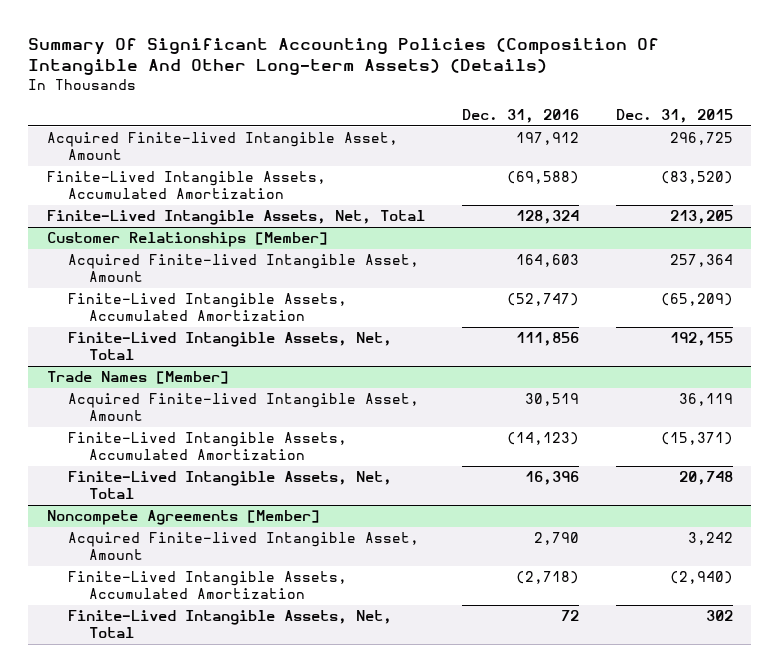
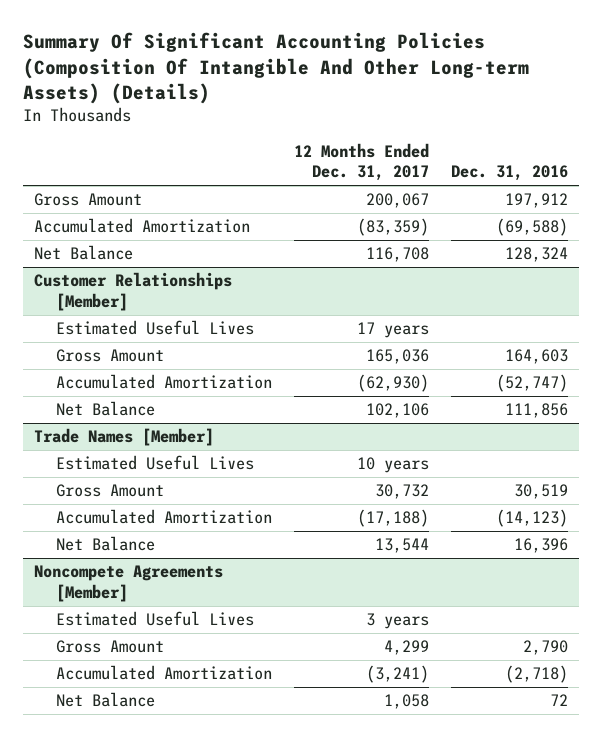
[615,109,733,124] Dec. 31, 2015 -> none
none -> [293,142,429,182] 12 Months Ended Dec. 31, 2017
[46,132,398,161] Acquired Finite-lived Intangible Asset, Amount -> [33,193,142,207] Gross Amount
[46,171,326,200] Finite-Lived Intangible Assets, Accumulated Amortization -> [33,218,250,234] Accumulated Amortization
[46,210,425,226] Finite-Lived Intangible Assets, Net, Total -> [33,245,133,261] Net Balance
none -> [56,320,255,336] Estimated Useful Lives
[67,254,419,283] Acquired Finite-lived Intangible Asset, Amount -> [56,349,165,363] Gross Amount
[67,293,347,322] Finite-Lived Intangible Assets, Accumulated Amortization -> [56,374,273,390] Accumulated Amortization
[67,332,392,361] Finite-Lived Intangible Assets, Net, Total -> [56,401,156,417] Net Balance
none -> [56,455,255,471] Estimated Useful Lives
[67,393,419,422] Acquired Finite-lived Intangible Asset, Amount -> [56,484,165,498] Gross Amount
[67,432,347,461] Finite-Lived Intangible Assets, Accumulated Amortization -> [56,509,273,525] Accumulated Amortization
[67,471,392,500] Finite-Lived Intangible Assets, Net, Total -> [56,536,156,552] Net Balance
none -> [56,611,255,627] Estimated Useful Lives
[67,532,419,561] Acquired Finite-lived Intangible Asset, Amount -> [56,640,165,654] Gross Amount
[67,571,347,600] Finite-Lived Intangible Assets, Accumulated Amortization -> [56,665,273,681] Accumulated Amortization
[67,610,392,639] Finite-Lived Intangible Assets, Net, Total -> [56,692,156,708] Net Balance

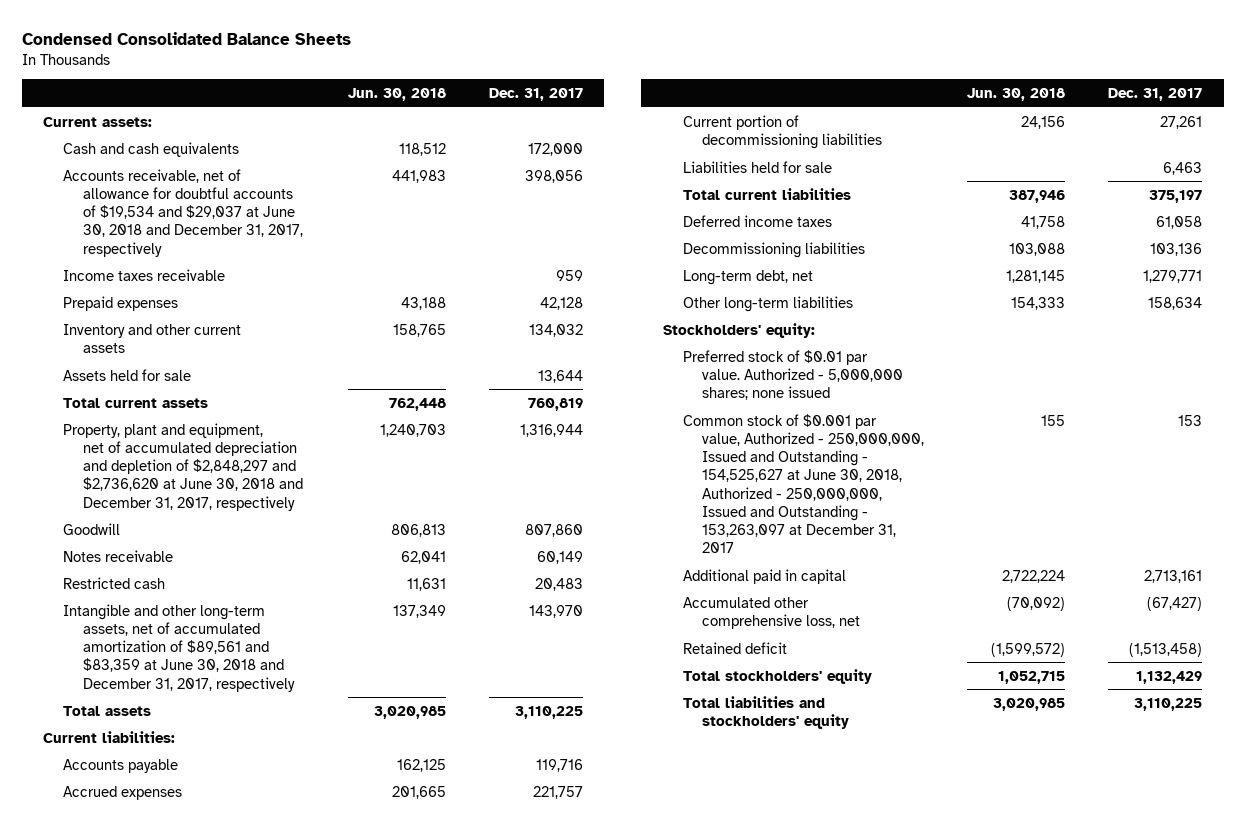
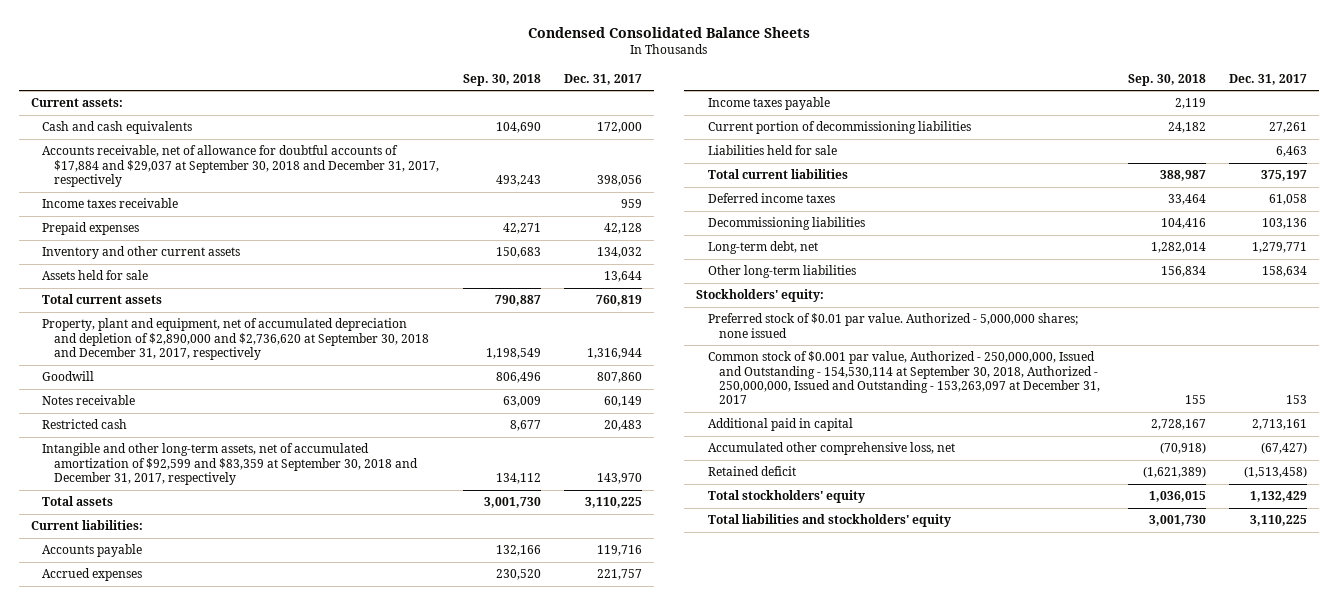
[347,88,446,102] Jun. 30, 2018 -> none
none -> [462,73,541,86] Sep. 30, 2018
[62,168,303,257] Accounts receivable, net of allowance for doubtful accounts of $19,534 and $29,037 at June 30, 2018 and December 31, 2017, respectively -> [42,145,439,188] Accounts receivable, net of allowance for doubtful accounts of $17,884 and $29,037 at September 30, 2018 and December 31, 2017, respectively
[62,422,303,511] Property, plant and equipment, net of accumulated depreciation and depletion of $2,848,297 and $2,736,620 at June 30, 2018 and December 31, 2017, respectively -> [42,318,429,361] Property, plant and equipment, net of accumulated depreciation and depletion of $2,890,000 and $2,736,620 at September 30, 2018 and December 31, 2017, respectively
[62,603,295,692] Intangible and other long-term assets, net of accumulated amortization of $89,561 and $83,359 at June 30, 2018 and December 31, 2017, respectively -> [42,443,418,486] Intangible and other long-term assets, net of accumulated amortization of $92,599 and $83,359 at September 30, 2018 and December 31, 2017, respectively
none -> [707,97,830,111] Income taxes payable
[682,413,925,554] Common stock of $0.001 par value, Authorized - 250,000,000, Issued and Outstanding - 154,525,627 at June 30, 2018, Authorized - 250,000,000, Issued and Outstanding - 153,263,097 at December 31, 2017 -> [707,351,1100,405] Common stock of $0.001 par value, Authorized - 250,000,000, Issued and Outstanding - 154,530,114 at September 30, 2018, Authorized - 250,000,000, Issued and Outstanding - 153,263,097 at December 31, 2017

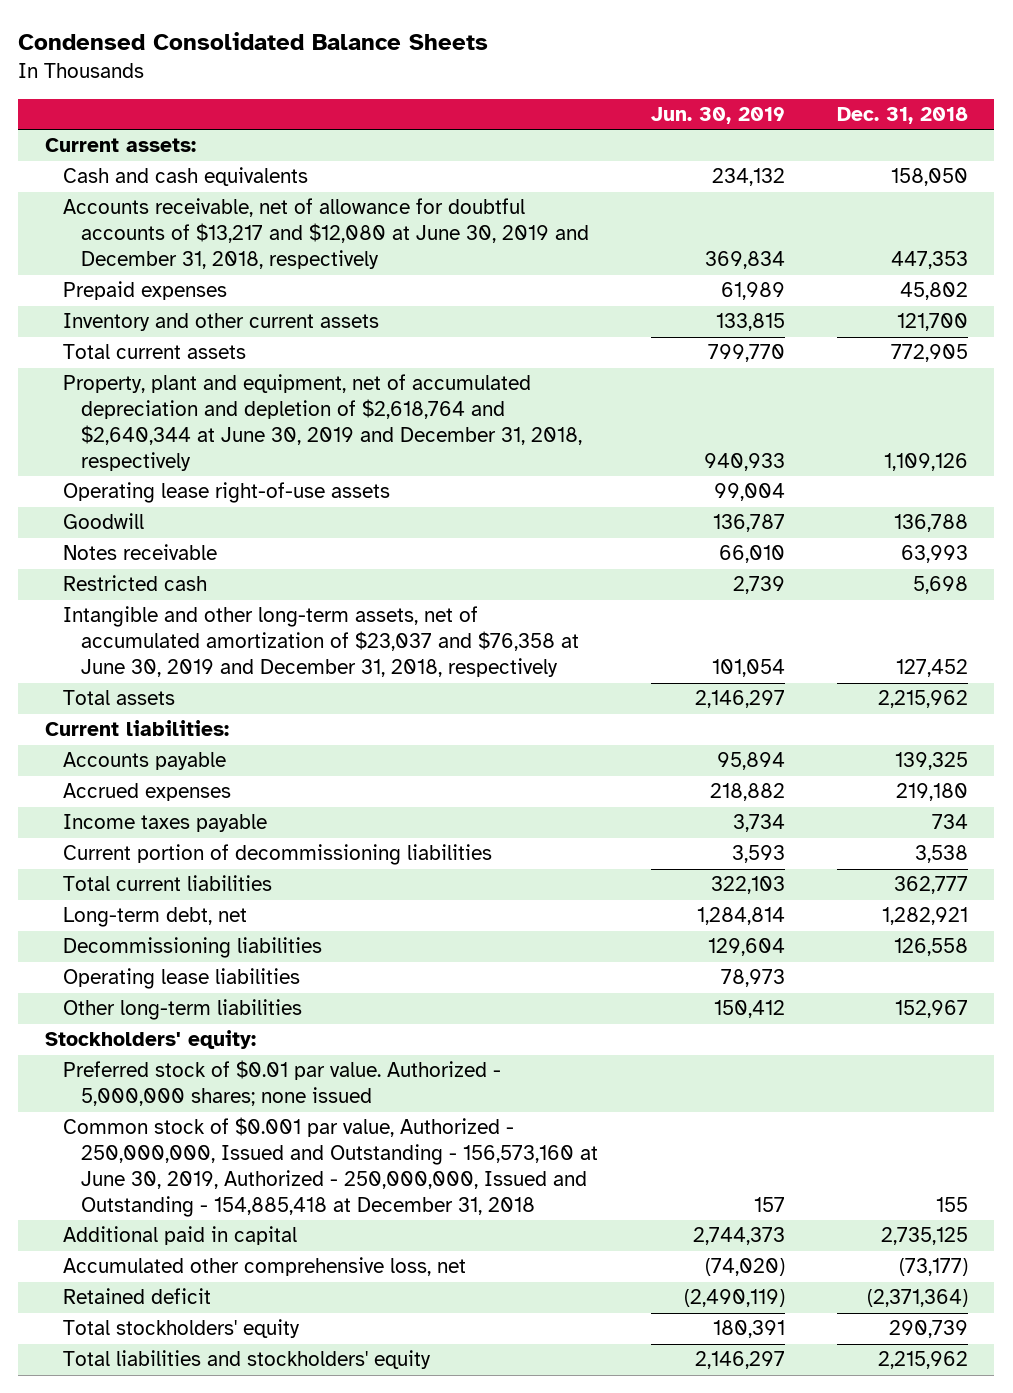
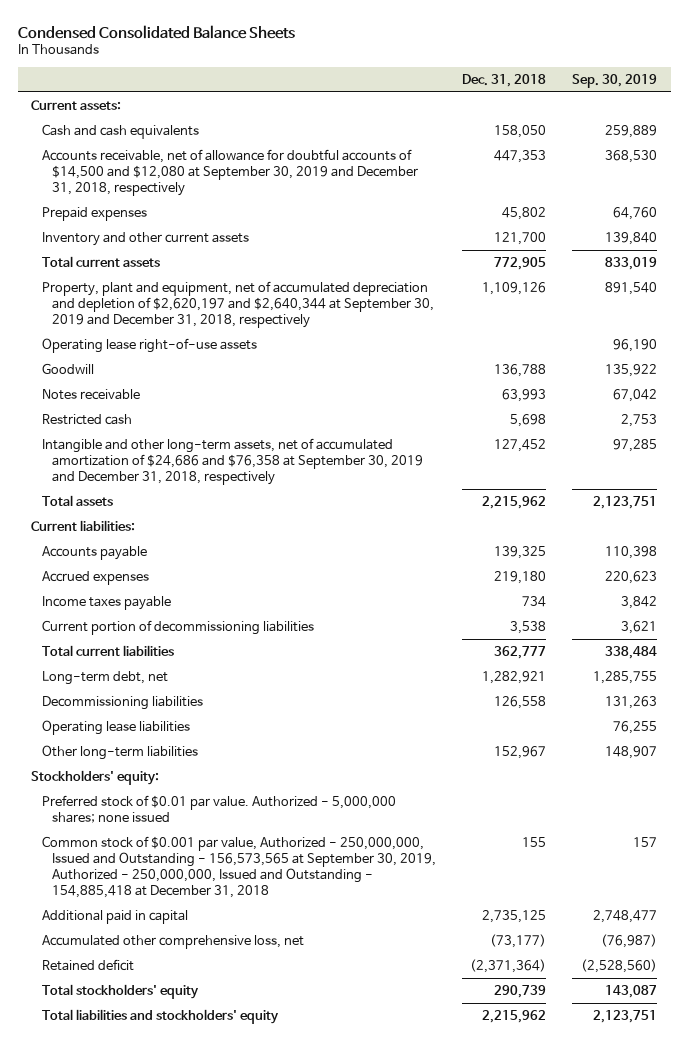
[650,107,785,125] Jun. 30, 2019 -> none
none -> [572,73,658,88] Sep. 30, 2019
[62,198,590,270] Accounts receivable, net of allowance for doubtful accounts of $13,217 and $12,080 at June 30, 2019 and December 31, 2018, respectively -> [41,148,418,197] Accounts receivable, net of allowance for doubtful accounts of $14,500 and $12,080 at September 30, 2019 and December 31, 2018, respectively
[62,374,583,472] Property, plant and equipment, net of accumulated depreciation and depletion of $2,618,764 and $2,640,344 at June 30, 2019 and December 31, 2018, respectively -> [41,280,434,329] Property, plant and equipment, net of accumulated depreciation and depletion of $2,620,197 and $2,640,344 at September 30, 2019 and December 31, 2018, respectively
[62,606,580,678] Intangible and other long-term assets, net of accumulated amortization of $23,037 and $76,358 at June 30, 2019 and December 31, 2018, respectively -> [41,437,423,486] Intangible and other long-term assets, net of accumulated amortization of $24,686 and $76,358 at September 30, 2019 and December 31, 2018, respectively
[62,1117,599,1218] Common stock of $0.001 par value, Authorized - 250,000,000, Issued and Outstanding - 156,573,160 at June 30, 2019, Authorized - 250,000,000, Issued and Outstanding - 154,885,418 at December 31, 2018 -> [41,835,436,899] Common stock of $0.001 par value, Authorized - 250,000,000, Issued and Outstanding - 156,573,565 at September 30, 2019, Authorized - 250,000,000, Issued and Outstanding - 154,885,418 at December 31, 2018

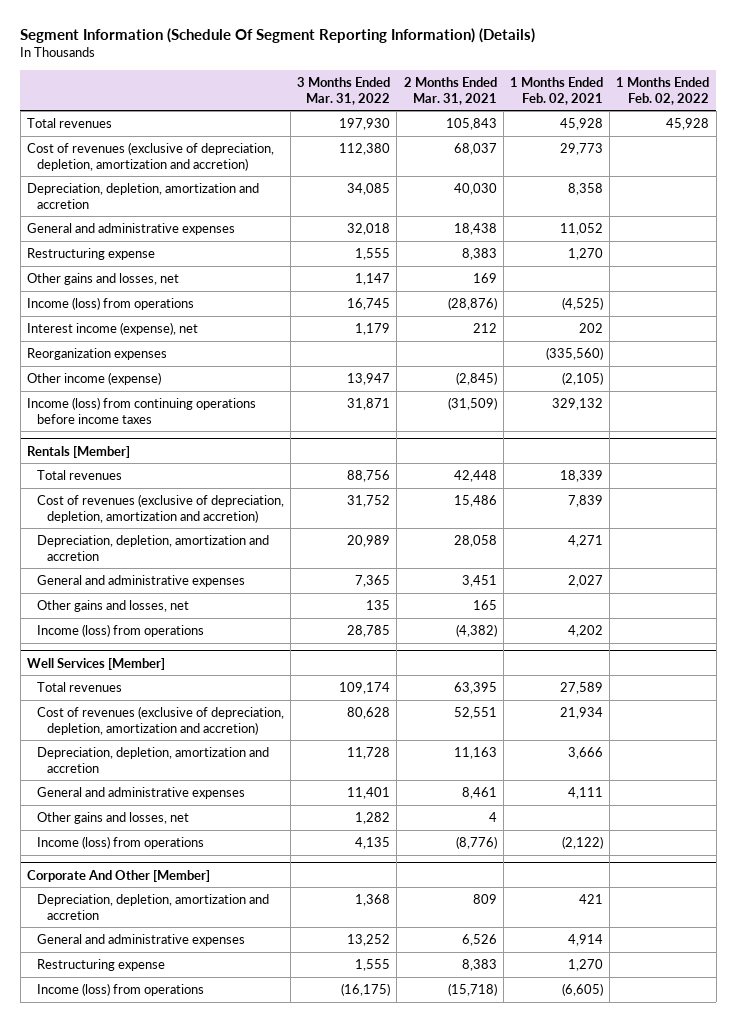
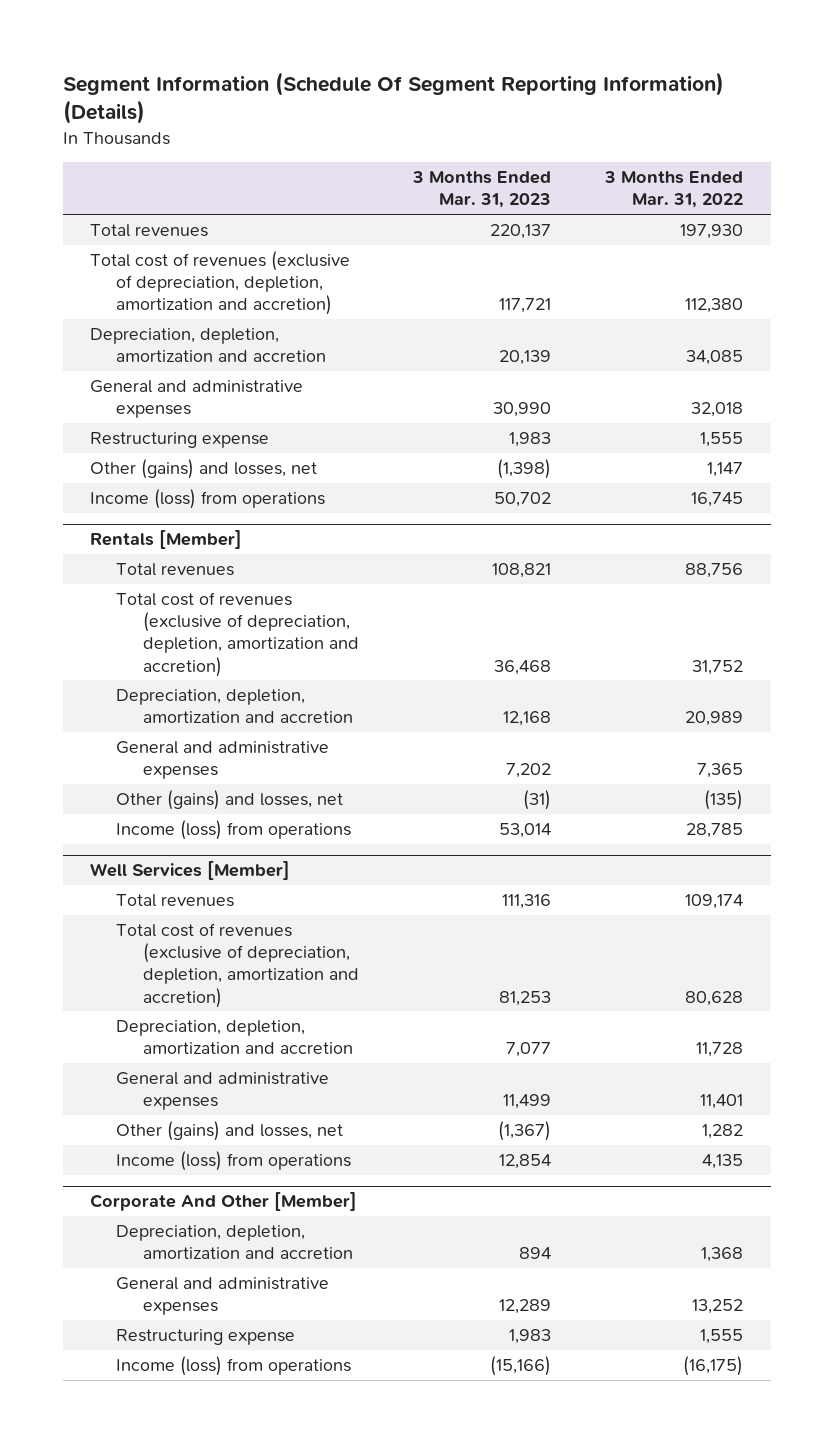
[403,76,497,105] 2 Months Ended Mar. 31, 2021 -> none
[510,76,604,105] 1 Months Ended Feb. 02, 2021 -> none
[616,76,710,105] 1 Months Ended Feb. 02, 2022 -> none
none -> [412,171,552,209] 3 Months Ended Mar. 31, 2023
[27,141,275,171] Cost of revenues (exclusive of depreciation, depletion, amortization and accretion) -> [89,251,350,316] Total cost of revenues (exclusive of depreciation, depletion, amortization and accretion)
[27,272,180,285] Other gains and losses, net -> [89,459,317,480] Other (gains) and losses, net
[27,321,199,335] Interest income (expense), net -> none
[27,347,168,360] Reorganization expenses -> none
[27,371,162,385] Other income (expense) -> none
[27,396,257,424] Income (loss) from continuing operations before income taxes -> none
[36,493,284,523] Cost of revenues (exclusive of depreciation, depletion, amortization and accretion) -> [116,592,359,677] Total cost of revenues (exclusive of depreciation, depletion, amortization and accretion)
[36,599,189,612] Other gains and losses, net -> [116,790,344,811] Other (gains) and losses, net
[366,599,391,610] 135 -> [704,790,744,811] (135)
[36,705,284,735] Cost of revenues (exclusive of depreciation, depletion, amortization and accretion) -> [116,923,359,1008] Total cost of revenues (exclusive of depreciation, depletion, amortization and accretion)
[36,811,189,824] Other gains and losses, net -> [116,1121,344,1142] Other (gains) and losses, net

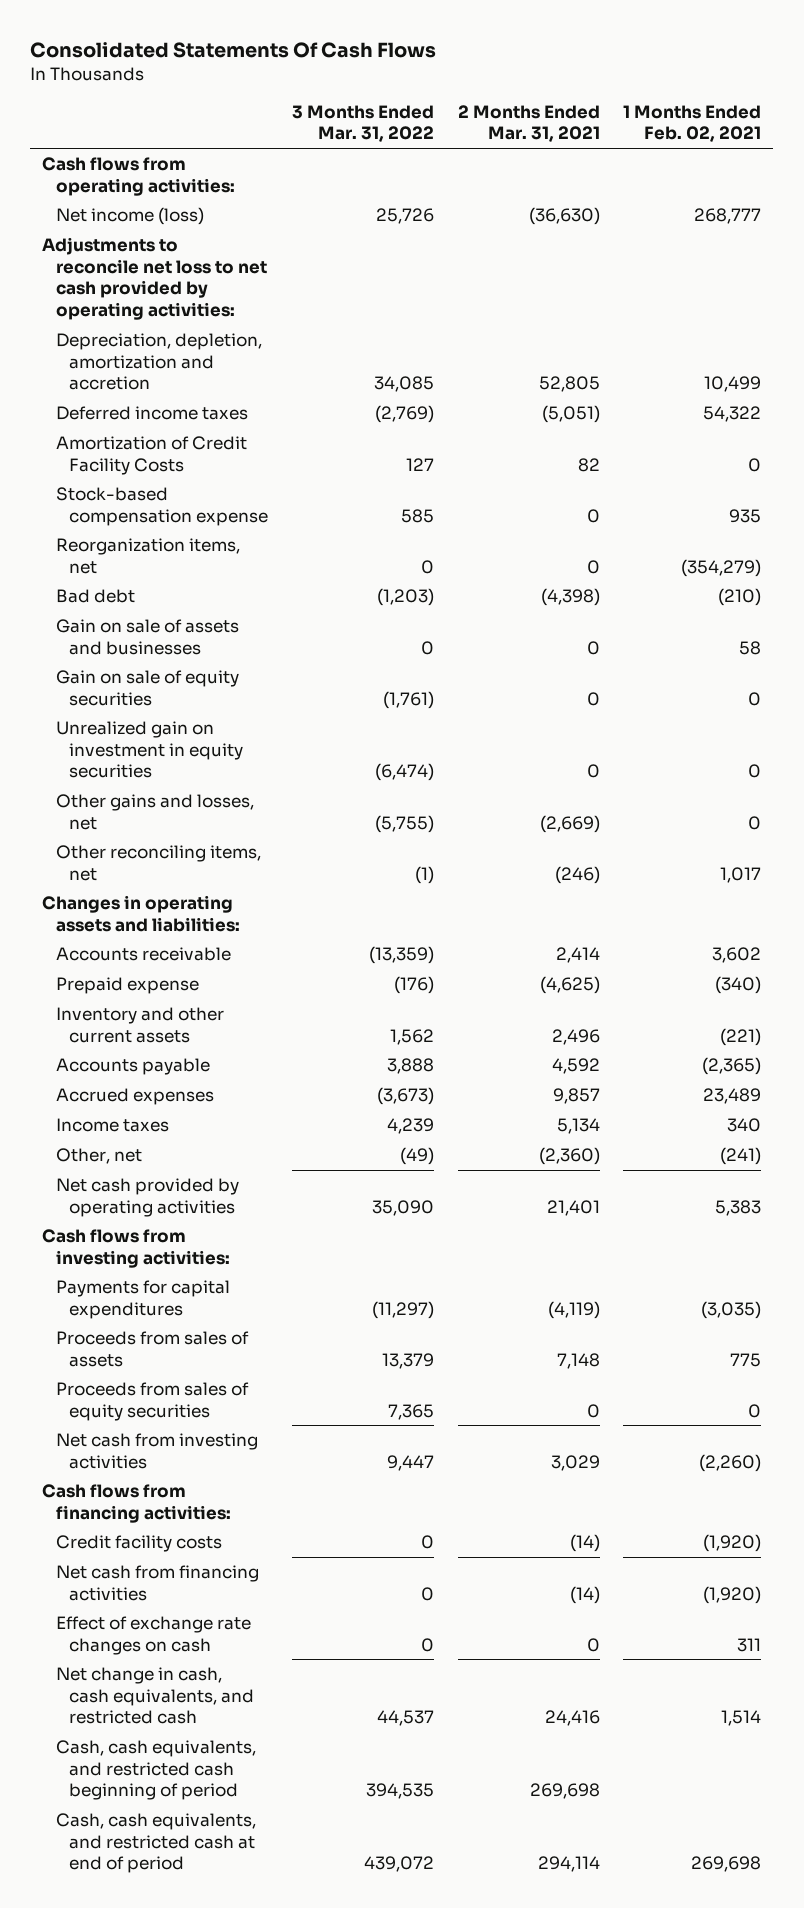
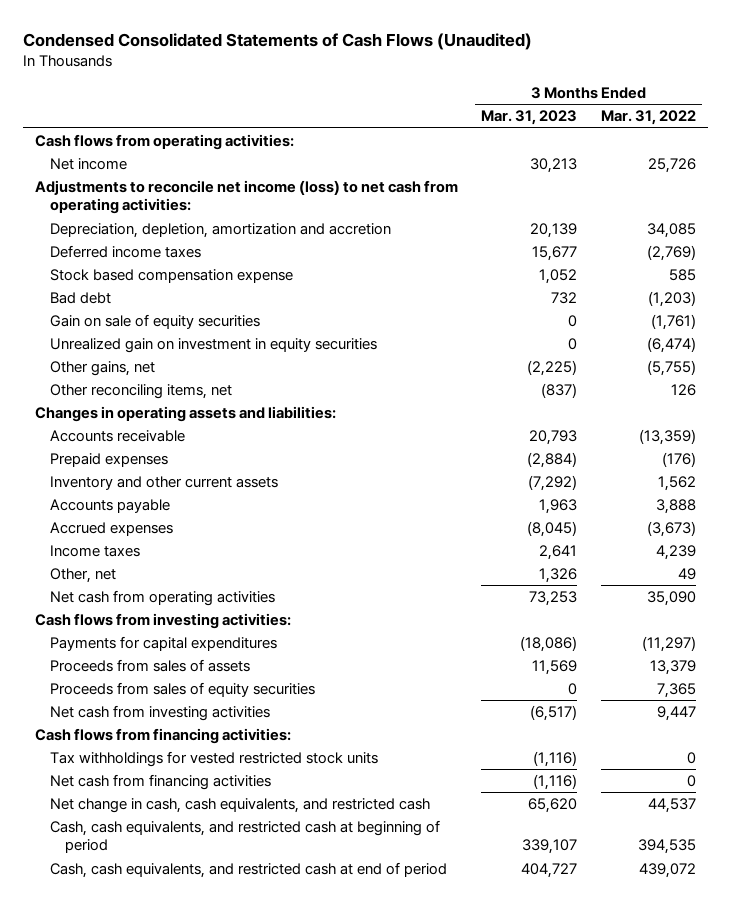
[30,41,437,58] Consolidated Statements Of Cash Flows -> [22,32,532,50] Condensed Consolidated Statements of Cash Flows (Unaudited)
[457,104,600,143] 2 Months Ended Mar. 31, 2021 -> none
[623,104,762,143] 1 Months Ended Feb. 02, 2021 -> none
none -> [481,110,578,126] Mar. 31, 2023
[55,206,204,225] Net income (loss) -> [49,158,127,171] Net income
[42,236,267,321] Adjustments to reconcile net loss to net cash provided by operating activities: -> [34,180,458,215] Adjustments to reconcile net income (loss) to net cash from operating activities:
[55,435,247,475] Amortization of Credit Facility Costs -> none
[55,537,240,574] Reorganization items, net -> none
[55,486,268,526] Stock-based compensation expense -> [49,269,293,284] Stock based compensation expense
[55,618,239,655] Gain on sale of assets and businesses -> none
[55,793,254,830] Other gains and losses, net -> [49,361,155,377] Other gains, net
[414,865,434,884] (1) -> [670,384,696,397] 126
[55,976,199,994] Prepaid expense -> [49,453,168,468] Prepaid expenses
[399,1146,434,1165] (49) -> [677,568,696,581] 49
[55,1177,239,1217] Net cash provided by operating activities -> [49,590,275,607] Net cash from operating activities
[55,1534,222,1552] Credit facility costs -> none
none -> [49,751,378,768] Tax withholdings for vested restricted stock units
[55,1615,251,1655] Effect of exchange rate changes on cash -> none
[55,1739,256,1801] Cash, cash equivalents, and restricted cash beginning of period -> [49,820,440,854] Cash, cash equivalents, and restricted cash at beginning of period

